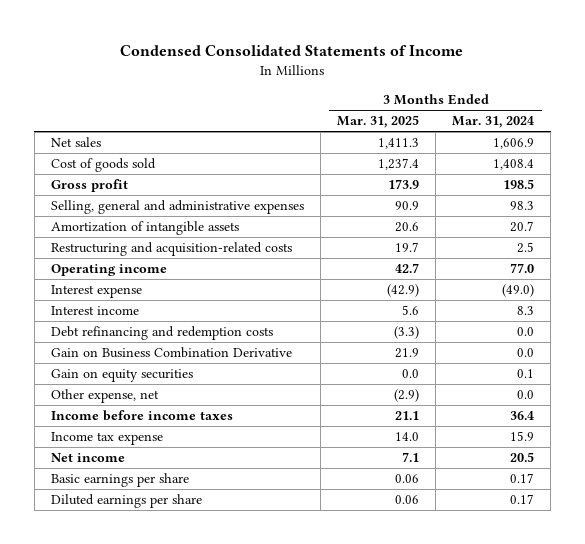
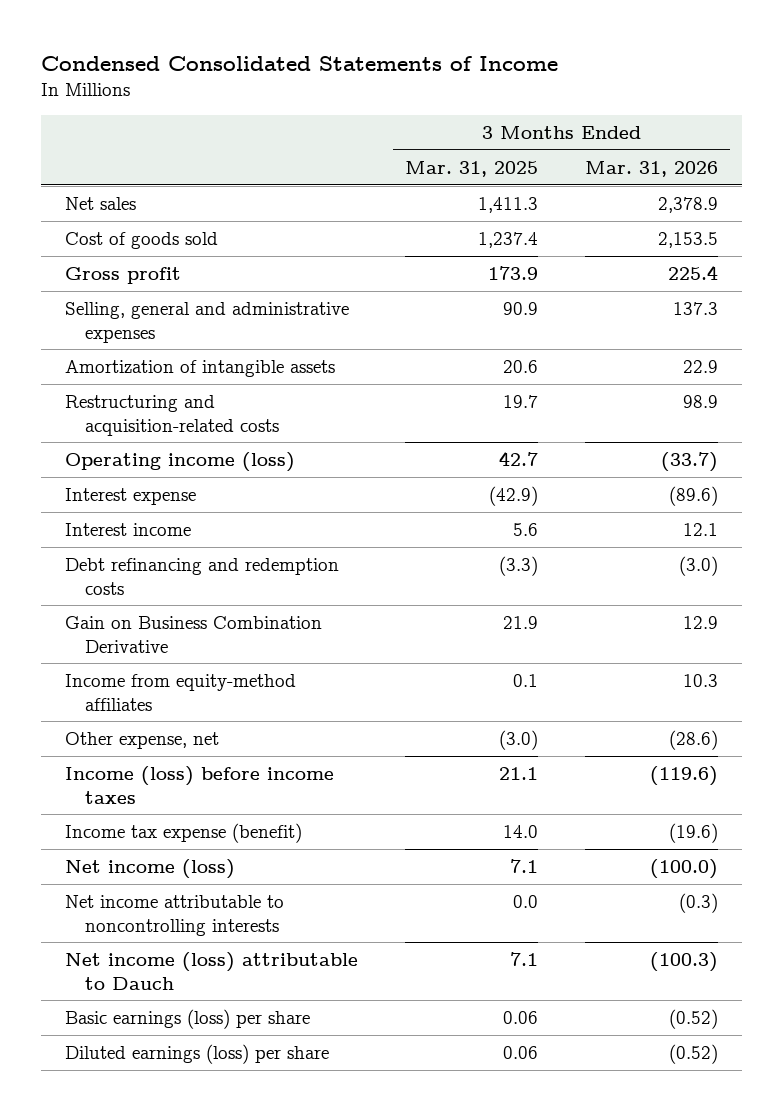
[452,116,535,129] Mar. 31, 2024 -> none
none -> [585,160,719,177] Mar. 31, 2026
[50,264,167,277] Operating income -> [64,451,295,472] Operating income (loss)
[50,369,193,383] Gain on equity securities -> none
none -> [64,673,296,711] Income from equity-method affiliates
[393,389,419,403] (2.9) -> [498,729,538,750] (3.0)
[50,410,233,422] Income before income taxes -> [64,765,334,804] Income (loss) before income taxes
[50,432,163,446] Income tax expense -> [64,822,302,843] Income tax expense (benefit)
none -> [64,858,235,879] Net income (loss)
none -> [64,894,284,936] Net income attributable to noncontrolling interests
[50,453,125,463] Net income -> [64,951,358,990] Net income (loss) attributable to Dauch
[50,473,189,488] Basic earnings per share -> [64,1008,310,1029] Basic earnings (loss) per share
[50,494,202,509] Diluted earnings per share -> [64,1043,329,1064] Diluted earnings (loss) per share

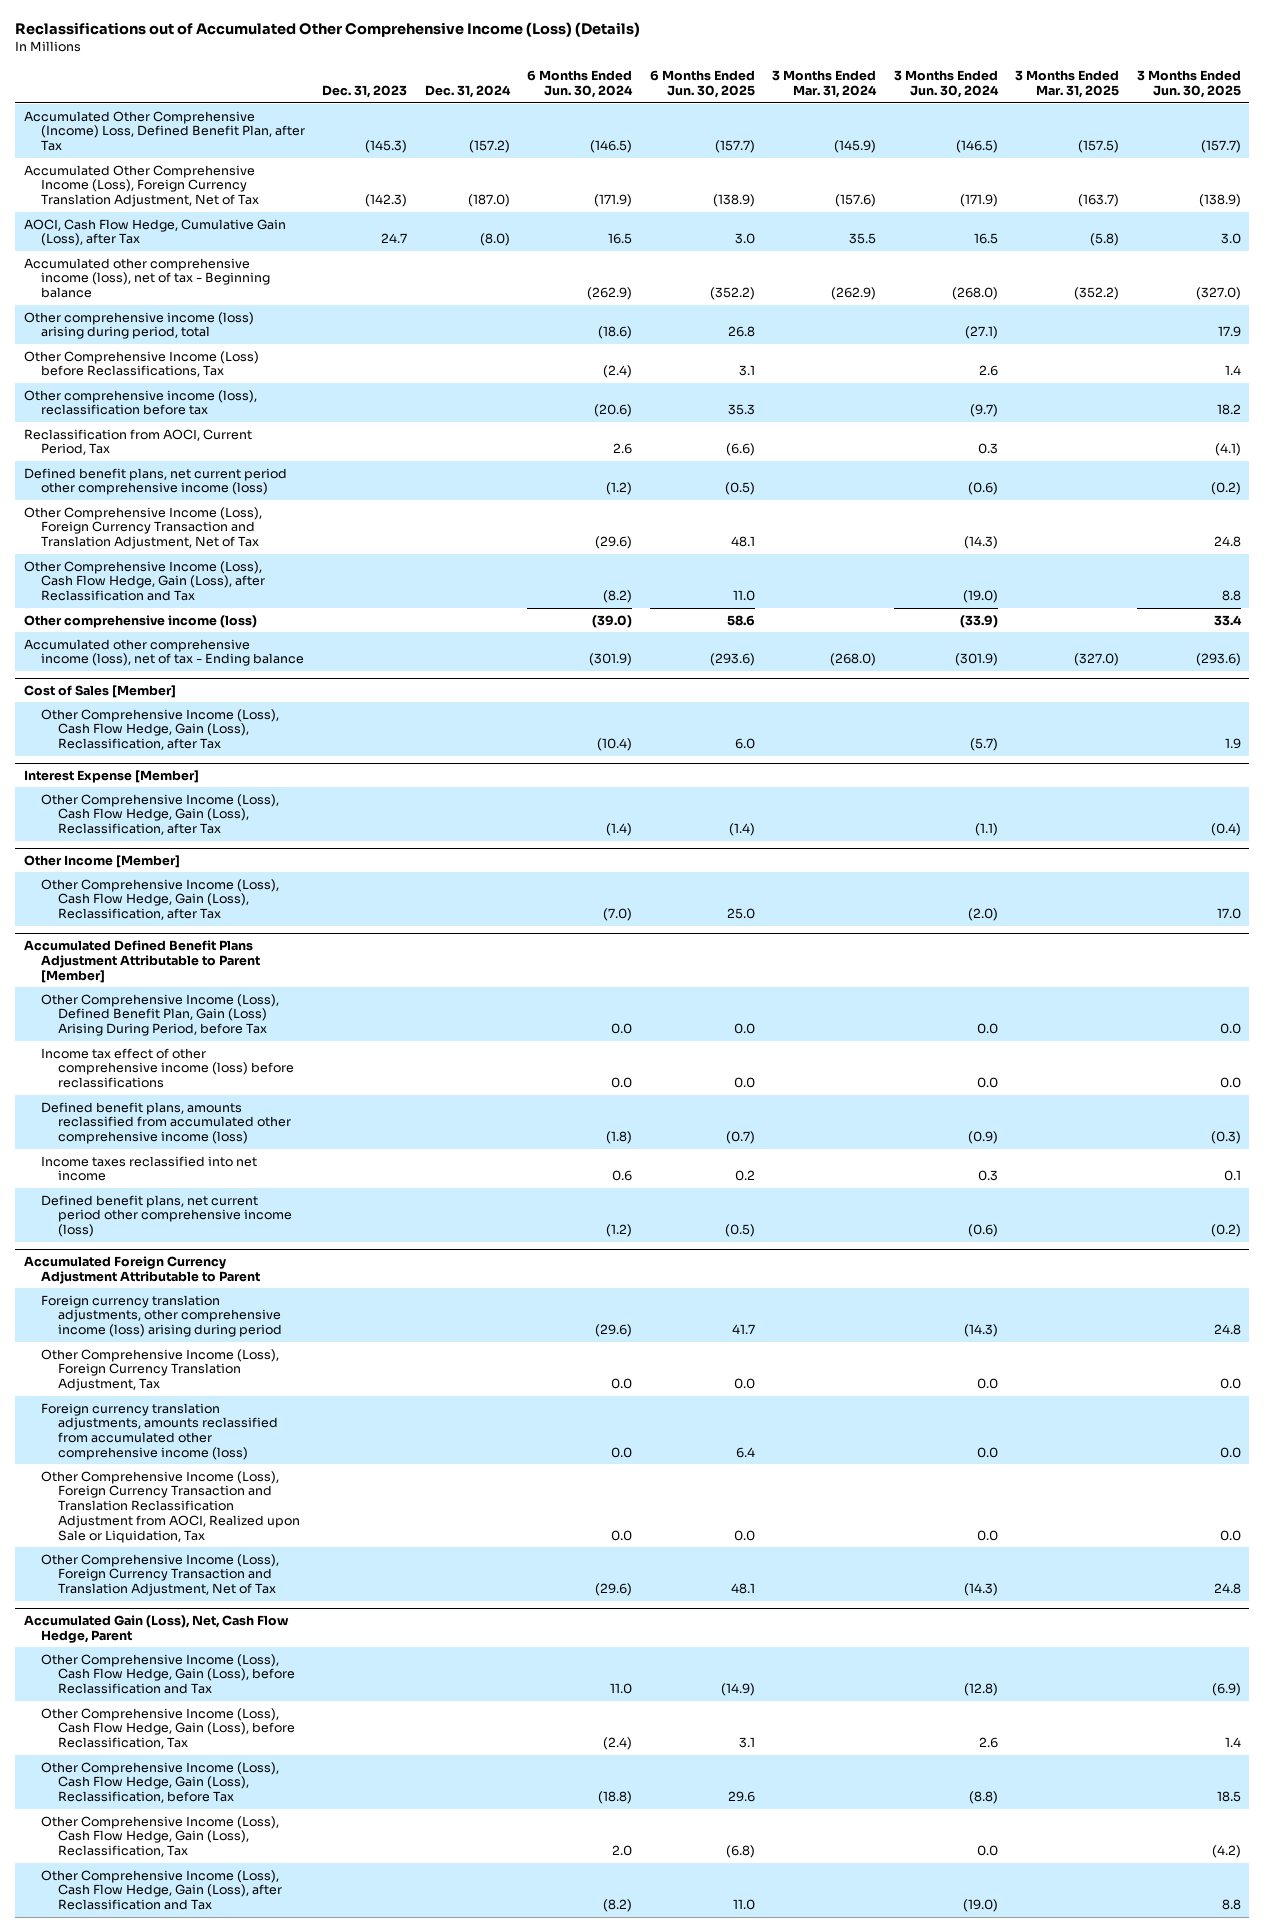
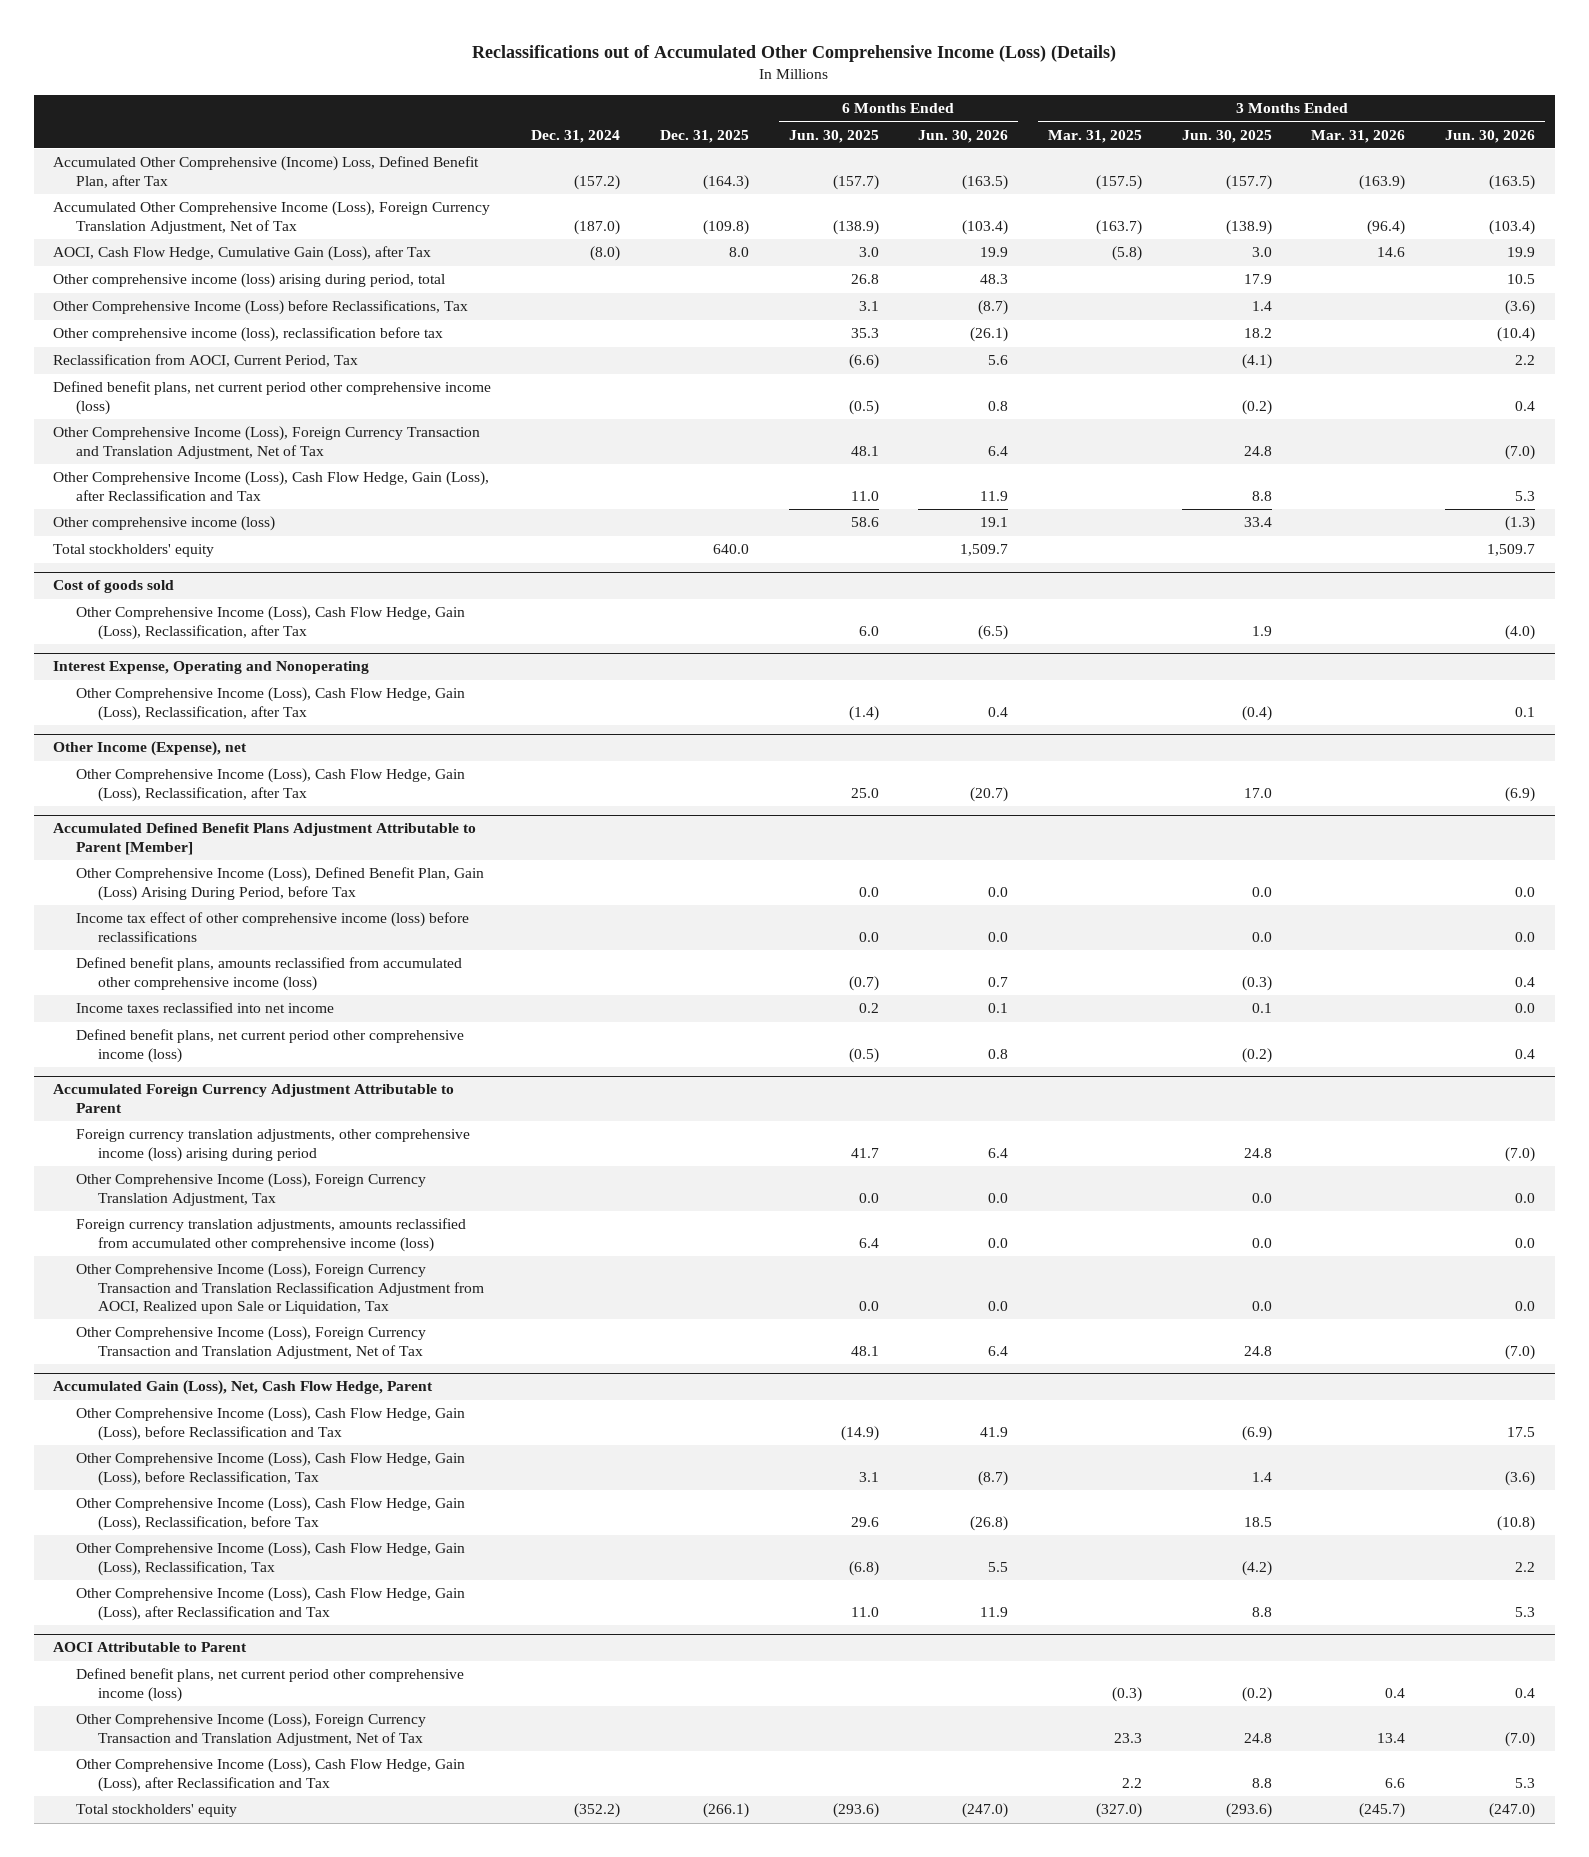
[322,85,408,99] Dec. 31, 2023 -> none
[527,70,634,99] 6 Months Ended Jun. 30, 2024 -> none
[772,70,878,99] 3 Months Ended Mar. 31, 2024 -> none
[893,70,999,99] 3 Months Ended Jun. 30, 2024 -> none
none -> [659,129,749,143] Dec. 31, 2025
none -> [918,129,1009,143] Jun. 30, 2026
none -> [1311,129,1406,143] Mar. 31, 2026
none -> [1445,129,1536,143] Jun. 30, 2026
[23,257,270,299] Accumulated other comprehensive income (loss), net of tax - Beginning balance -> none
[23,638,304,667] Accumulated other comprehensive income (loss), net of tax - Ending balance -> none
[23,684,176,698] Cost of Sales [Member] -> none
none -> [53,544,215,558] Total stockholders' equity
none -> [53,580,175,594] Cost of goods sold
[23,769,199,783] Interest Expense [Member] -> none
none -> [53,661,370,675] Interest Expense, Operating and Nonoperating
[23,854,180,868] Other Income [Member] -> none
none -> [53,741,248,757] Other Income (Expense), net
none -> [53,1642,248,1653] AOCI Attributable to Parent
none -> [75,1668,464,1702] Defined benefit plans, net current period other comprehensive income (loss)
none -> [75,1713,426,1746] Other Comprehensive Income (Loss), Foreign Currency Transaction and Translation Adjustment, Net of Tax
none -> [75,1758,465,1792] Other Comprehensive Income (Loss), Cash Flow Hedge, Gain (Loss), after Reclassification and Tax
none -> [75,1804,237,1818] Total stockholders' equity

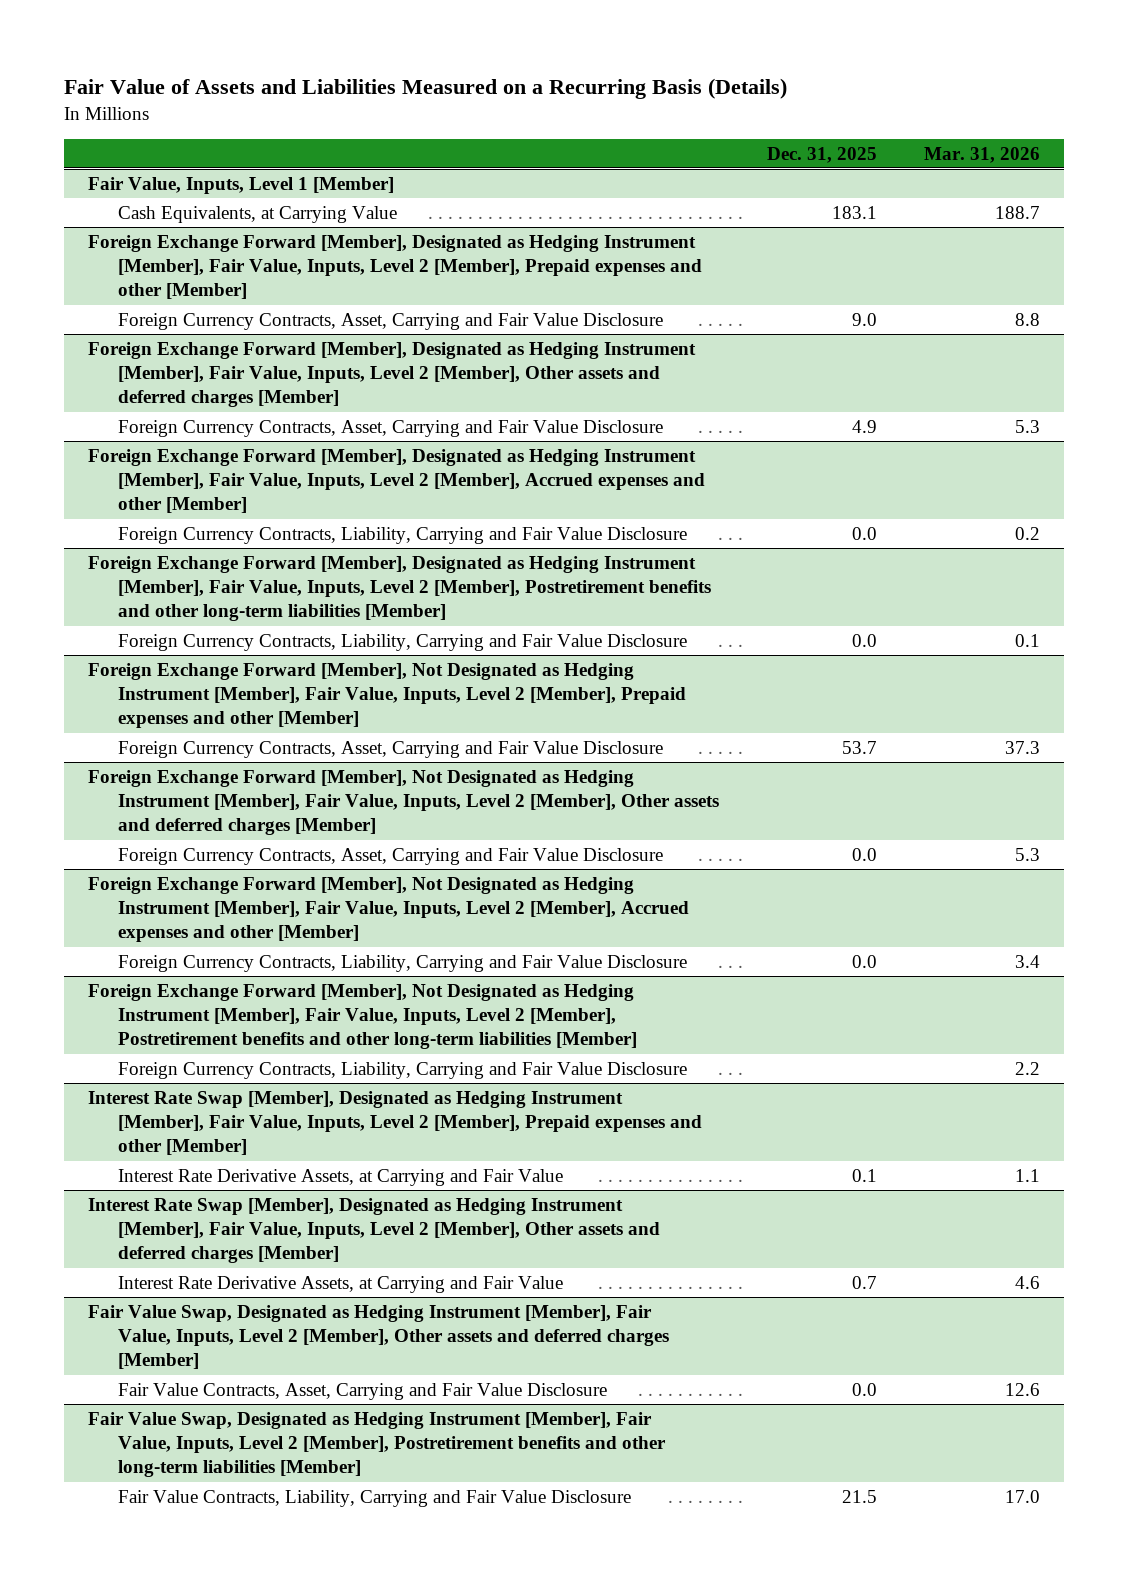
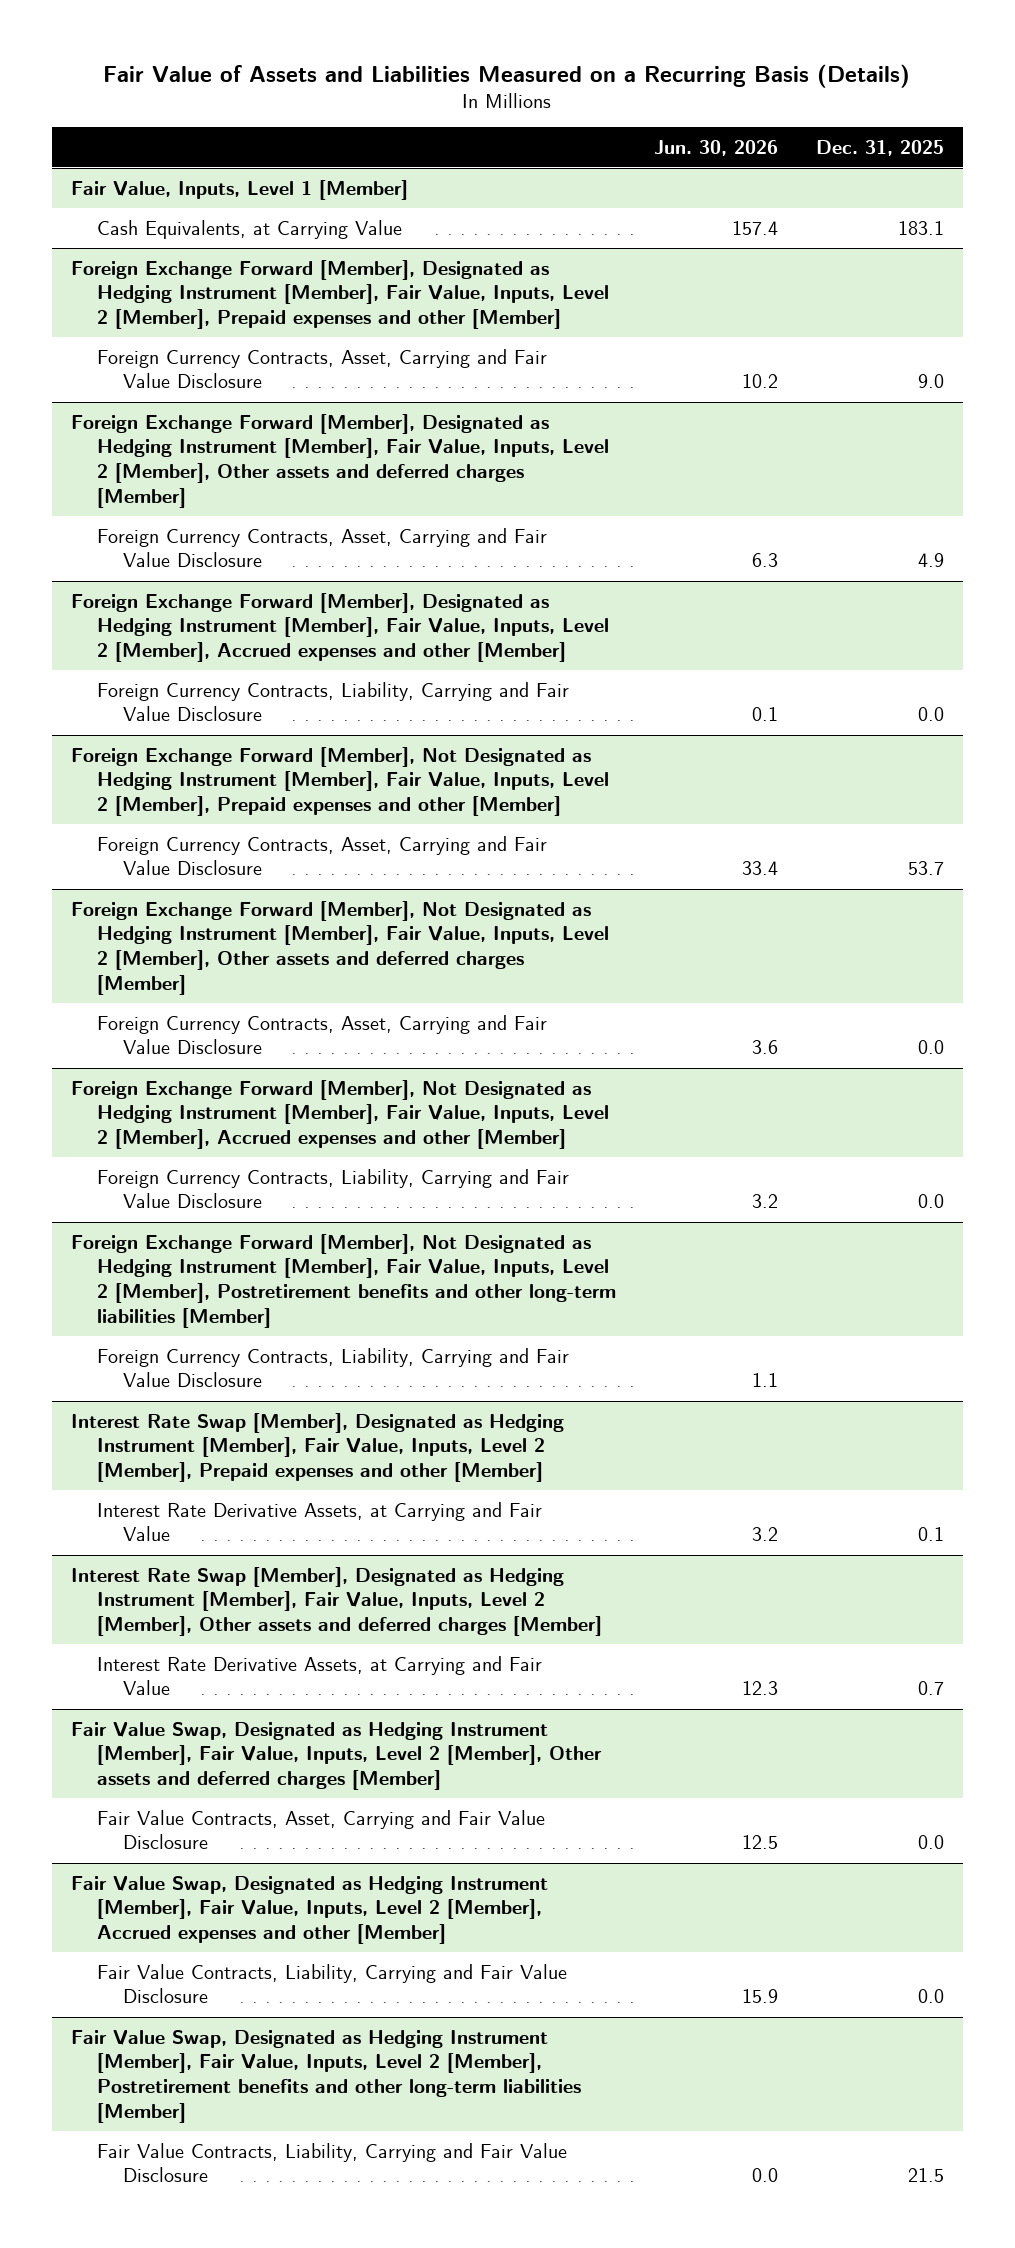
[924,146,1041,163] Mar. 31, 2026 -> none
none -> [653,139,778,156] Jun. 30, 2026
[87,555,712,622] Foreign Exchange Forward [Member], Designated as Hedging Instrument [Member], Fair Value, Inputs, Level 2 [Member], Postretirement benefits and other long-term liabilities [Member] -> none
[118,633,688,651] Foreign Currency Contracts, Liability, Carrying and Fair Value Disclosure -> none
none -> [70,1875,548,1945] Fair Value Swap, Designated as Hedging Instrument [Member], Fair Value, Inputs, Level 2 [Member], Accrued expenses and other [Member]
none -> [96,1963,567,2004] Fair Value Contracts, Liability, Carrying and Fair Value Disclosure

